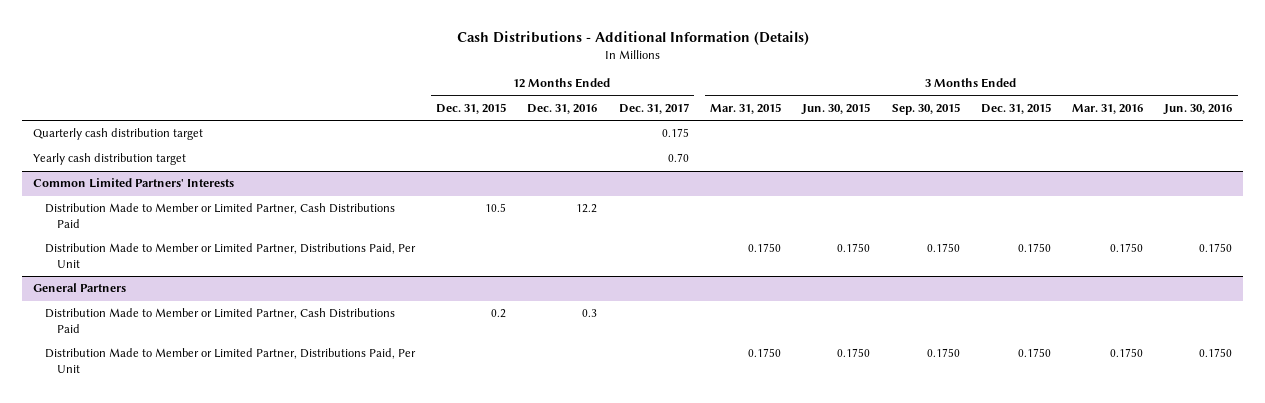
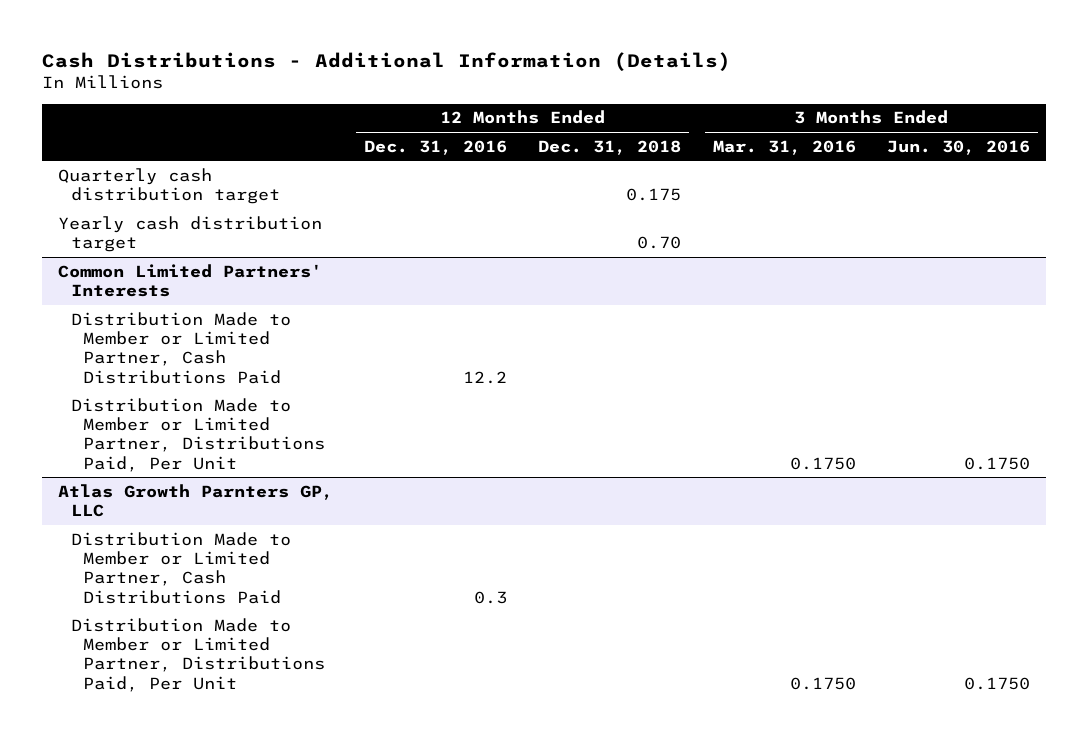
[436,103,507,115] Dec. 31, 2015 -> none
[618,103,689,115] Dec. 31, 2017 -> none
[709,103,781,115] Mar. 31, 2015 -> none
[801,103,871,116] Jun. 30, 2015 -> none
[891,103,960,116] Sep. 30, 2015 -> none
[980,103,1051,115] Dec. 31, 2015 -> none
none -> [538,139,682,155] Dec. 31, 2018
[32,283,126,293] General Partners -> [57,483,333,518] Atlas Growth Parnters GP, LLC

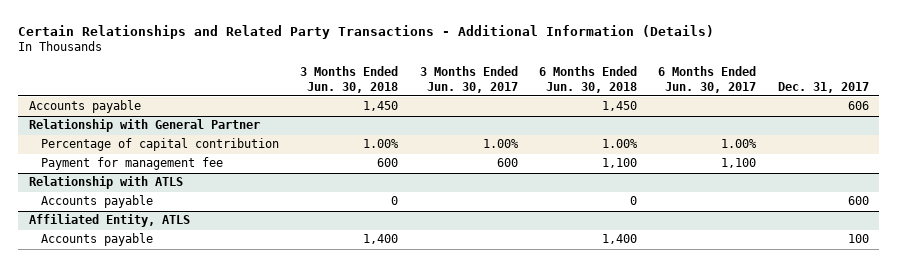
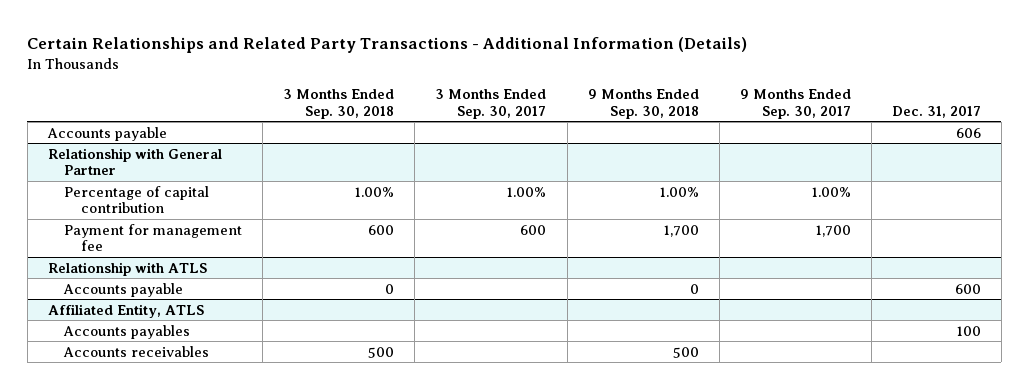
[300,66,399,93] 3 Months Ended Jun. 30, 2018 -> none
[419,66,518,93] 3 Months Ended Jun. 30, 2017 -> none
[538,66,637,93] 6 Months Ended Jun. 30, 2018 -> none
[658,66,757,93] 6 Months Ended Jun. 30, 2017 -> none
none -> [283,88,395,119] 3 Months Ended Sep. 30, 2018
none -> [435,88,547,119] 3 Months Ended Sep. 30, 2017
none -> [587,88,699,119] 9 Months Ended Sep. 30, 2018
none -> [739,88,851,119] 9 Months Ended Sep. 30, 2017
[40,233,153,247] Accounts payable -> [63,324,191,339] Accounts payables
none -> [63,345,210,357] Accounts receivables

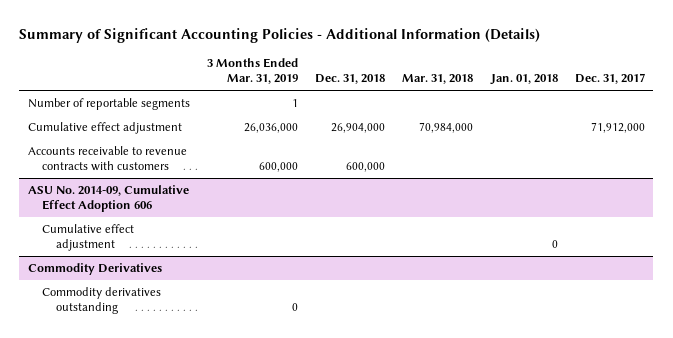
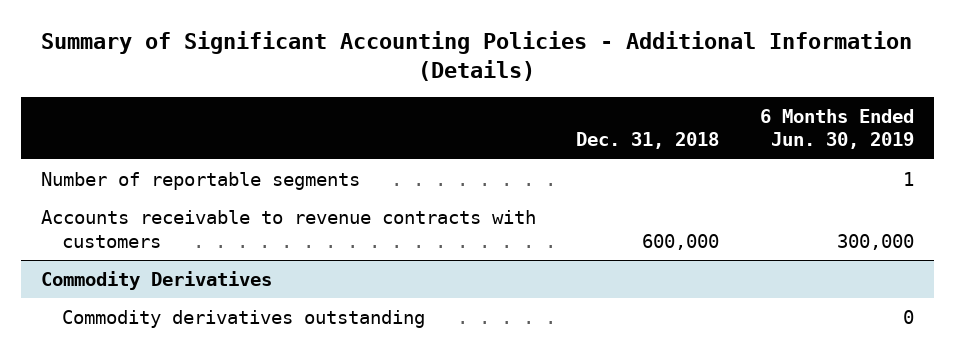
[206,58,298,85] 3 Months Ended Mar. 31, 2019 -> none
[402,74,474,85] Mar. 31, 2018 -> none
[489,74,558,86] Jan. 01, 2018 -> none
[574,73,645,85] Dec. 31, 2017 -> none
none -> [759,108,914,150] 6 Months Ended Jun. 30, 2019
[27,121,182,134] Cumulative effect adjustment -> none
[27,184,189,212] ASU No. 2014-09, Cumulative Effect Adoption 606 -> none
[41,223,134,251] Cumulative effect adjustment -> none

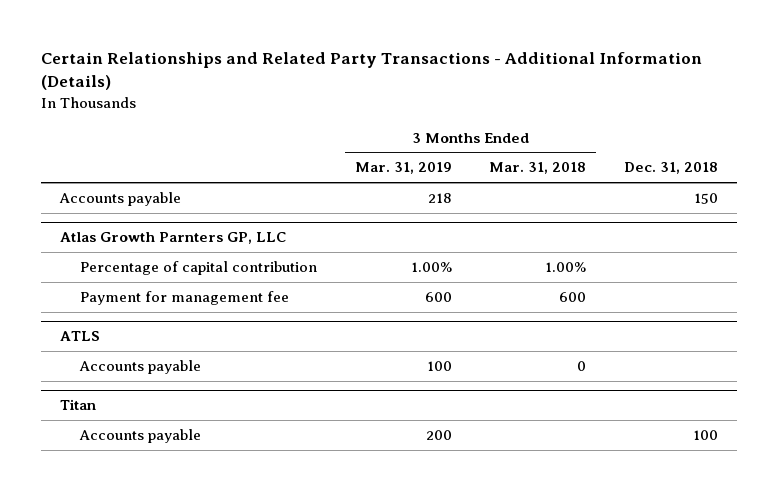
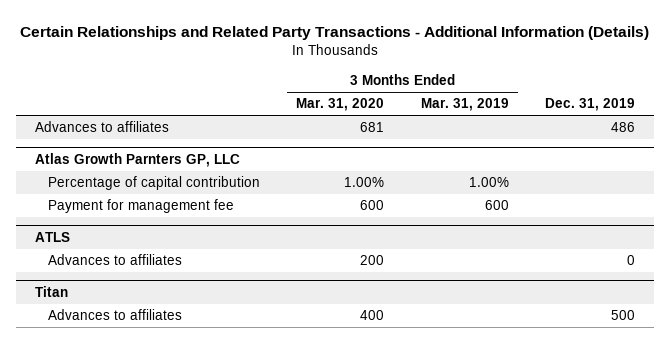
[489,162,587,175] Mar. 31, 2018 -> none
[623,162,718,175] Dec. 31, 2018 -> none
none -> [296,98,385,112] Mar. 31, 2020
none -> [545,98,636,112] Dec. 31, 2019
[58,191,181,206] Accounts payable -> none
none -> [34,121,169,133] Advances to affiliates
[79,359,202,374] Accounts payable -> none
none -> [48,254,183,266] Advances to affiliates
[79,428,202,443] Accounts payable -> none
none -> [48,309,183,321] Advances to affiliates

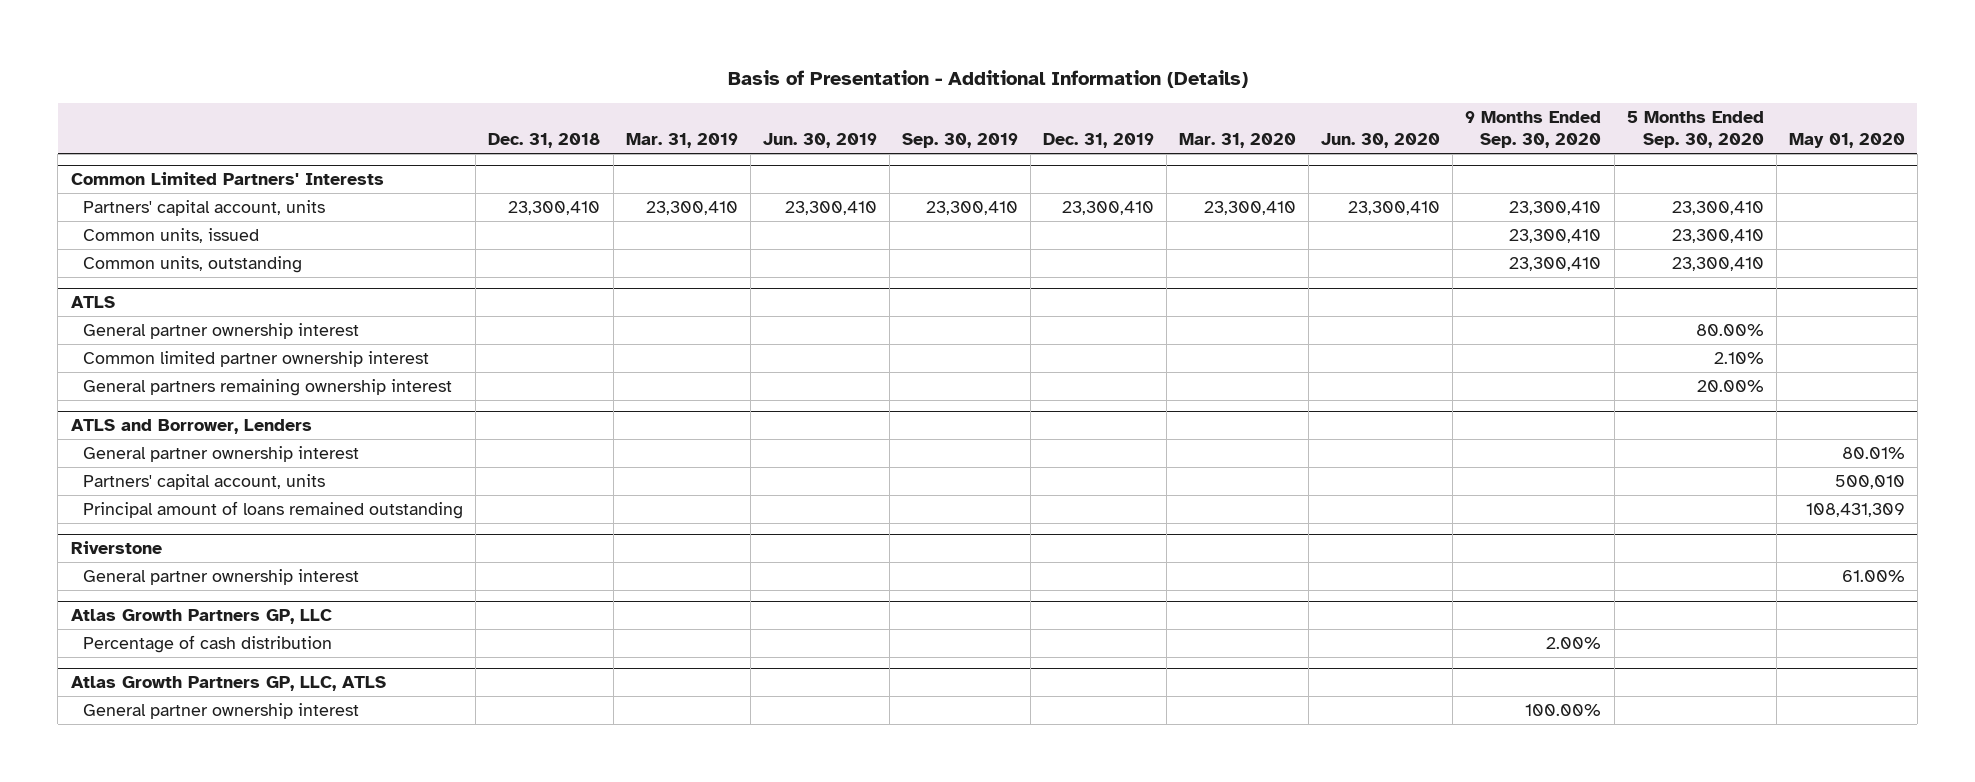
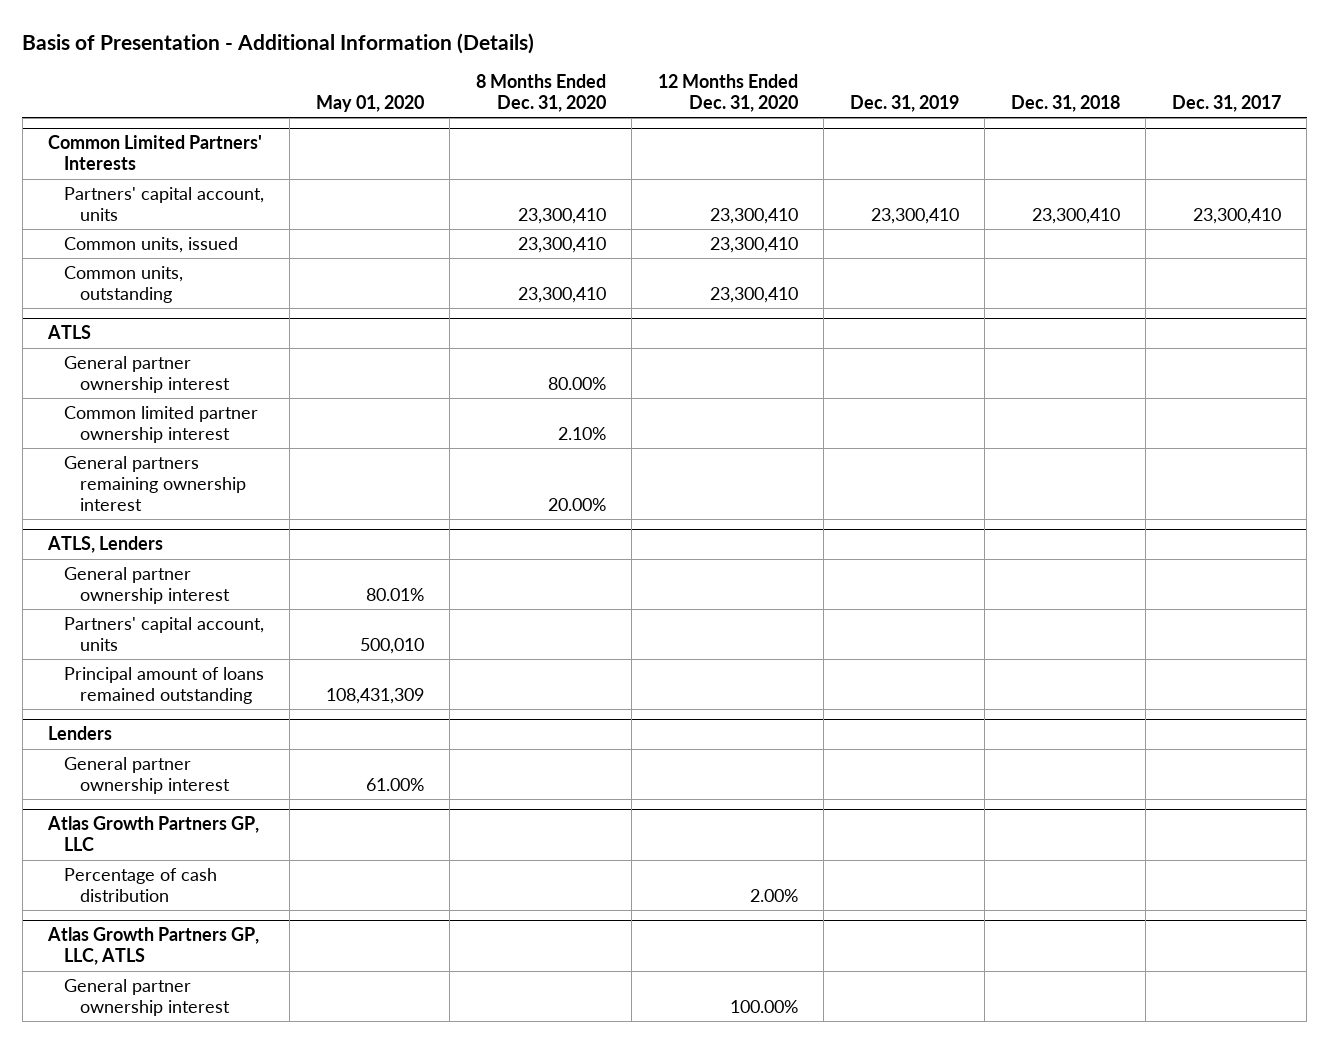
[625,133,738,149] Mar. 31, 2019 -> none
[762,133,877,149] Jun. 30, 2019 -> none
[901,133,1018,149] Sep. 30, 2019 -> none
[1179,133,1297,149] Mar. 31, 2020 -> none
[1321,133,1441,149] Jun. 30, 2020 -> none
[1465,110,1602,149] 9 Months Ended Sep. 30, 2020 -> none
[1626,110,1764,149] 5 Months Ended Sep. 30, 2020 -> none
none -> [475,73,606,113] 8 Months Ended Dec. 31, 2020
none -> [657,73,798,113] 12 Months Ended Dec. 31, 2020
none -> [1171,95,1281,113] Dec. 31, 2017
[70,419,312,435] ATLS and Borrower, Lenders -> [47,536,164,554] ATLS, Lenders
[70,541,162,555] Riverstone -> [48,726,113,741] Lenders

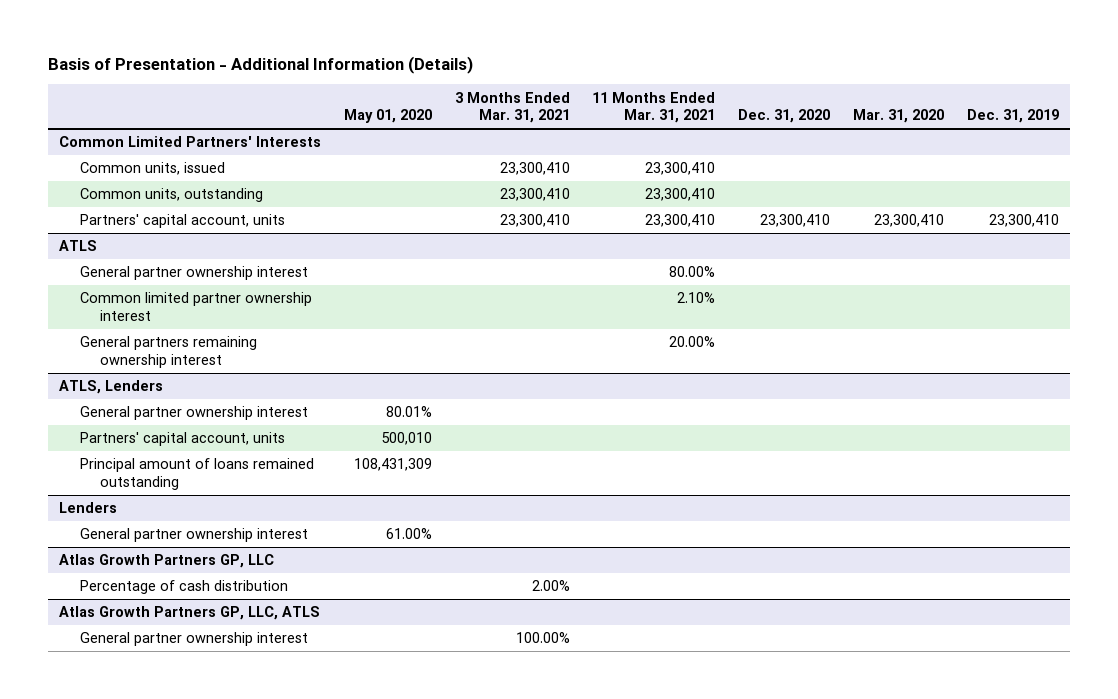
[475,73,606,113] 8 Months Ended Dec. 31, 2020 -> none
[657,73,798,113] 12 Months Ended Dec. 31, 2020 -> none
[1010,95,1120,113] Dec. 31, 2018 -> none
[1171,95,1281,113] Dec. 31, 2017 -> none
none -> [454,91,570,124] 3 Months Ended Mar. 31, 2021
none -> [592,91,716,124] 11 Months Ended Mar. 31, 2021
none -> [738,109,831,124] Dec. 31, 2020
none -> [853,109,945,124] Mar. 31, 2020
[63,186,264,221] Partners' capital account, units -> [79,214,285,229] Partners' capital account, units

